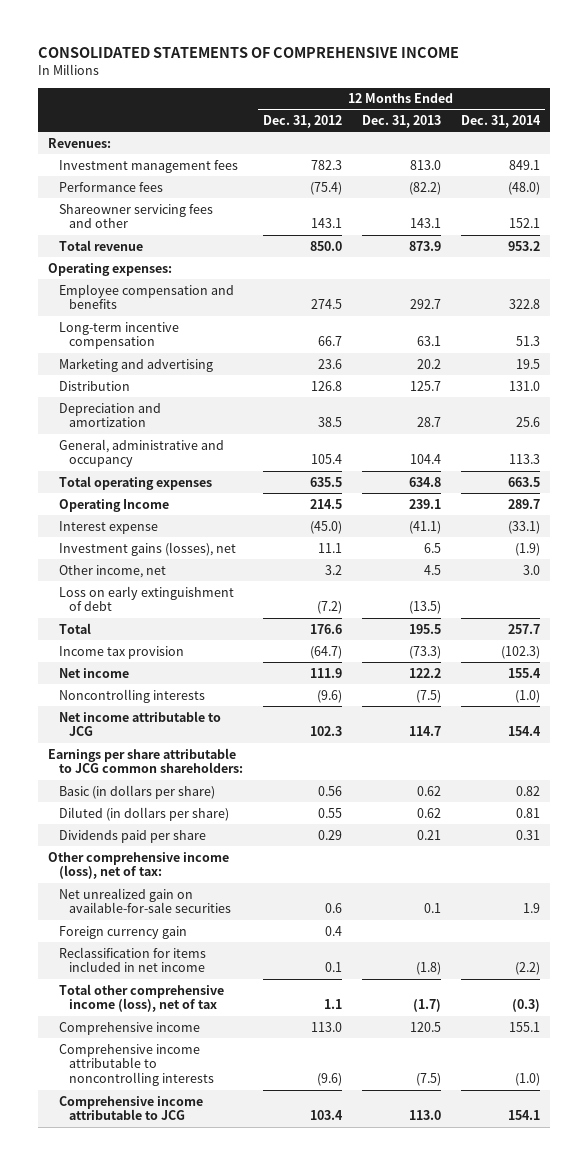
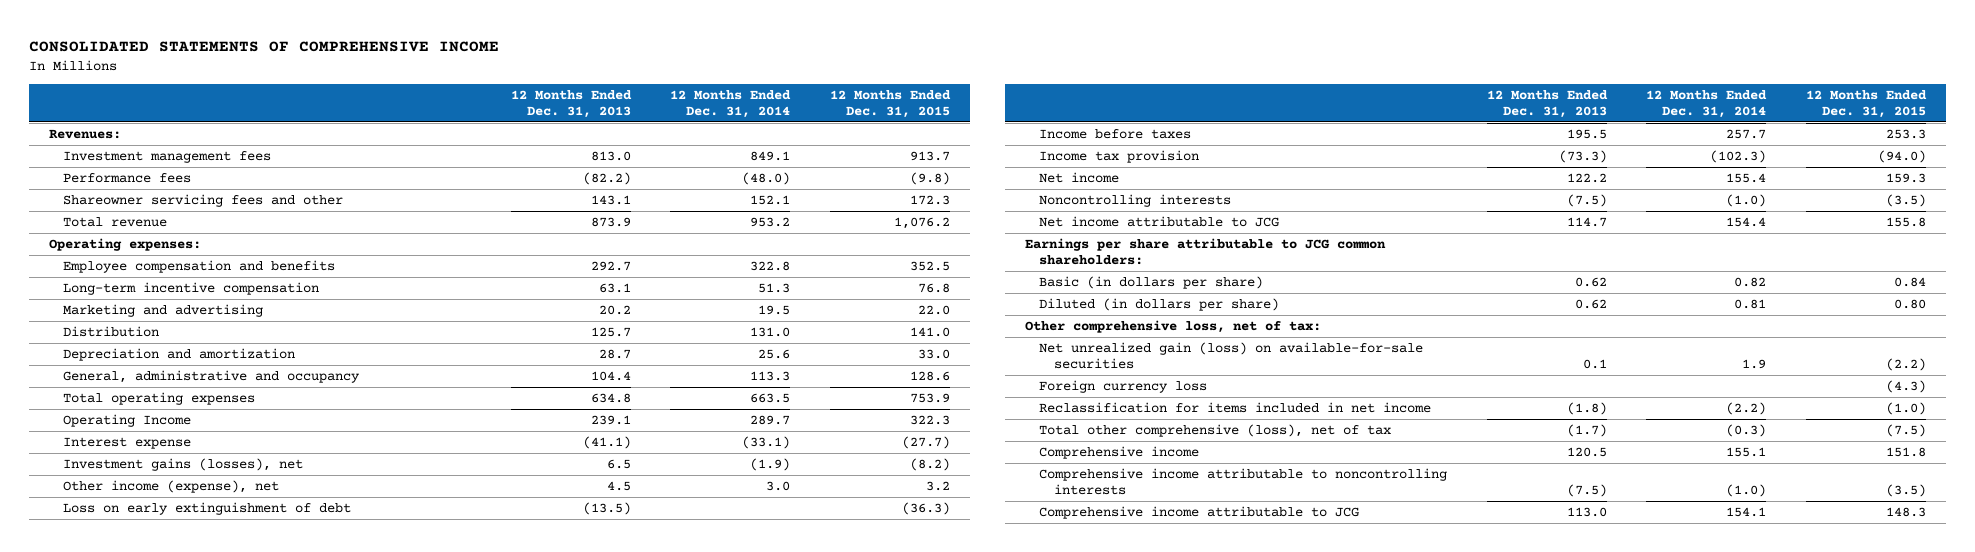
[262,115,342,129] Dec. 31, 2012 -> none
none -> [829,89,951,118] 12 Months Ended Dec. 31, 2015
[58,564,166,578] Other income, net -> [63,480,280,494] Other income (expense), net
[58,622,91,634] Total -> [1039,129,1192,140] Income before taxes
[58,829,206,843] Dividends paid per share -> none
[48,851,230,880] Other comprehensive income (loss), net of tax: -> [1024,320,1321,334] Other comprehensive loss, net of tax:
[58,887,232,914] Net unrealized gain on available-for-sale securities -> [1039,342,1424,370] Net unrealized gain (loss) on available-for-sale securities
[58,925,187,939] Foreign currency gain -> [1039,380,1208,394] Foreign currency loss
[58,983,224,1013] Total other comprehensive income (loss), net of tax -> [1039,424,1392,438] Total other comprehensive (loss), net of tax

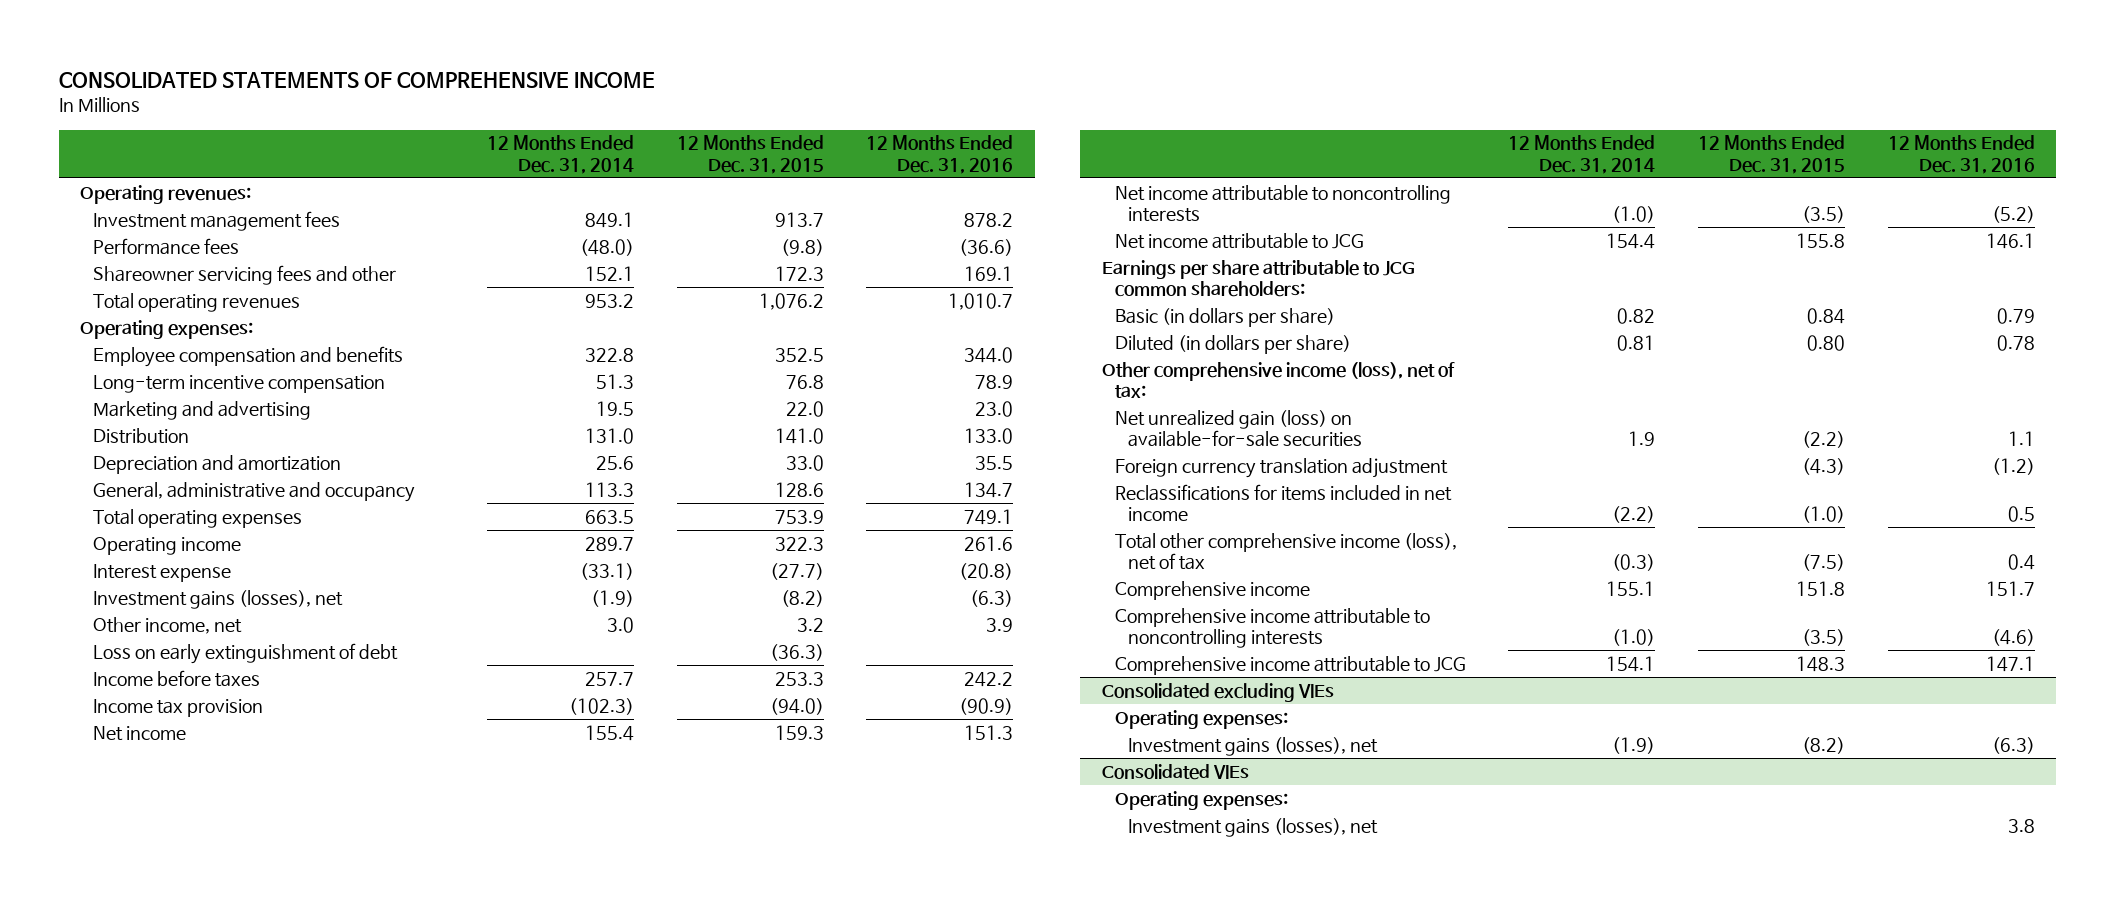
[510,89,632,118] 12 Months Ended Dec. 31, 2013 -> none
none -> [866,135,1014,174] 12 Months Ended Dec. 31, 2016
[48,129,121,140] Revenues: -> [80,184,252,204] Operating revenues:
[63,217,168,228] Total revenue -> [93,292,301,312] Total operating revenues
[63,414,192,428] Operating Income -> [93,536,242,555] Operating income
[63,480,280,494] Other income (expense), net -> [93,616,243,634] Other income, net
[1039,194,1232,208] Noncontrolling interests -> [1114,184,1451,223] Net income attributable to noncontrolling interests
[1024,320,1321,334] Other comprehensive loss, net of tax: -> [1101,361,1455,399] Other comprehensive income (loss), net of tax:
[1039,380,1208,394] Foreign currency loss -> [1114,457,1448,478] Foreign currency translation adjustment
[1039,402,1432,414] Reclassification for items included in net income -> [1114,483,1452,522] Reclassifications for items included in net income
[1039,424,1392,438] Total other comprehensive (loss), net of tax -> [1114,532,1457,571] Total other comprehensive income (loss), net of tax
none -> [1101,682,1334,702] Consolidated excluding VIEs
none -> [1114,709,1288,729] Operating expenses:
none -> [1127,736,1378,756] Investment gains (losses), net
none -> [1101,763,1249,780] Consolidated VIEs
none -> [1114,790,1288,810] Operating expenses:
none -> [1127,817,1378,837] Investment gains (losses), net

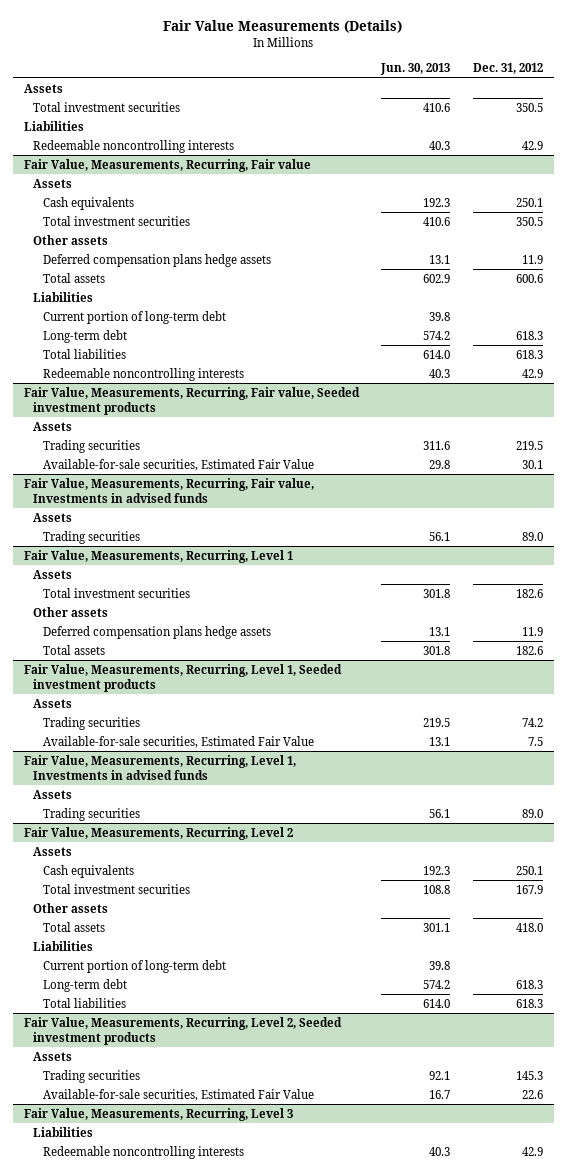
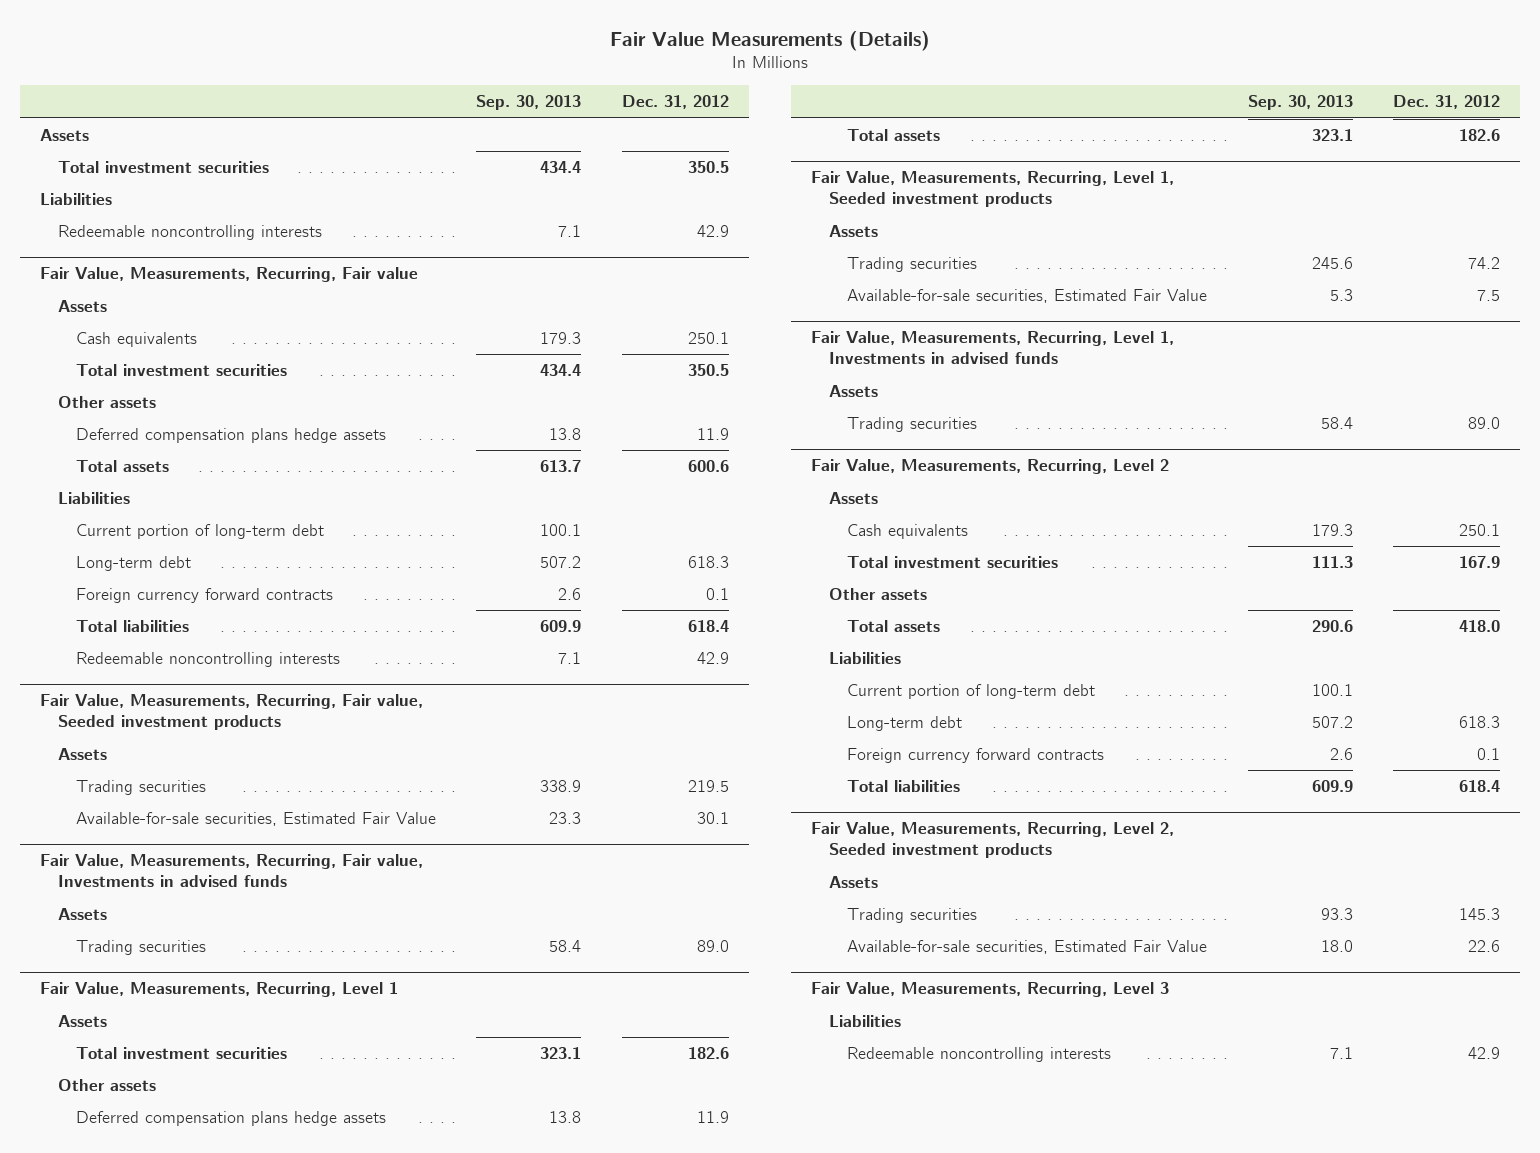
[380,63,451,76] Jun. 30, 2013 -> none
none -> [476,95,582,111] Sep. 30, 2013
none -> [76,587,334,603] Foreign currency forward contracts
[515,349,543,359] 618.3 -> [687,619,729,632] 618.4
none -> [847,747,1105,763] Foreign currency forward contracts
[515,998,543,1008] 618.3 -> [1459,779,1501,792] 618.4

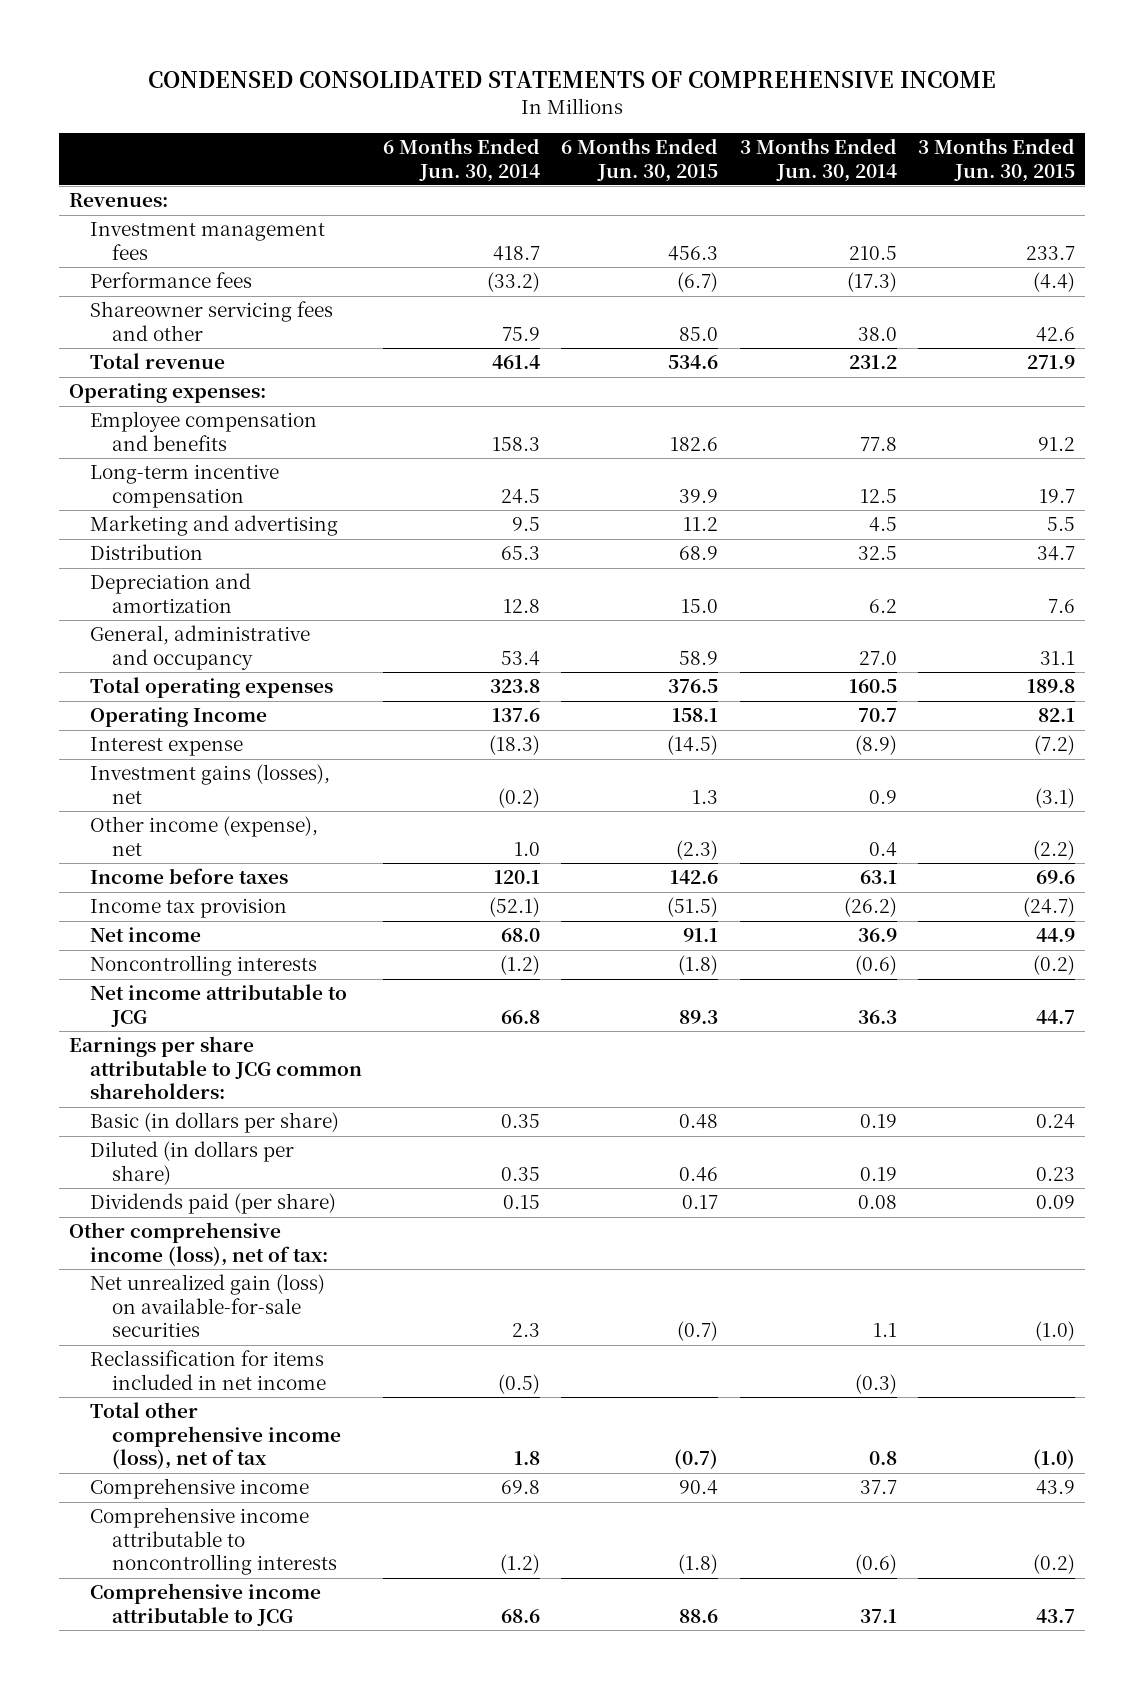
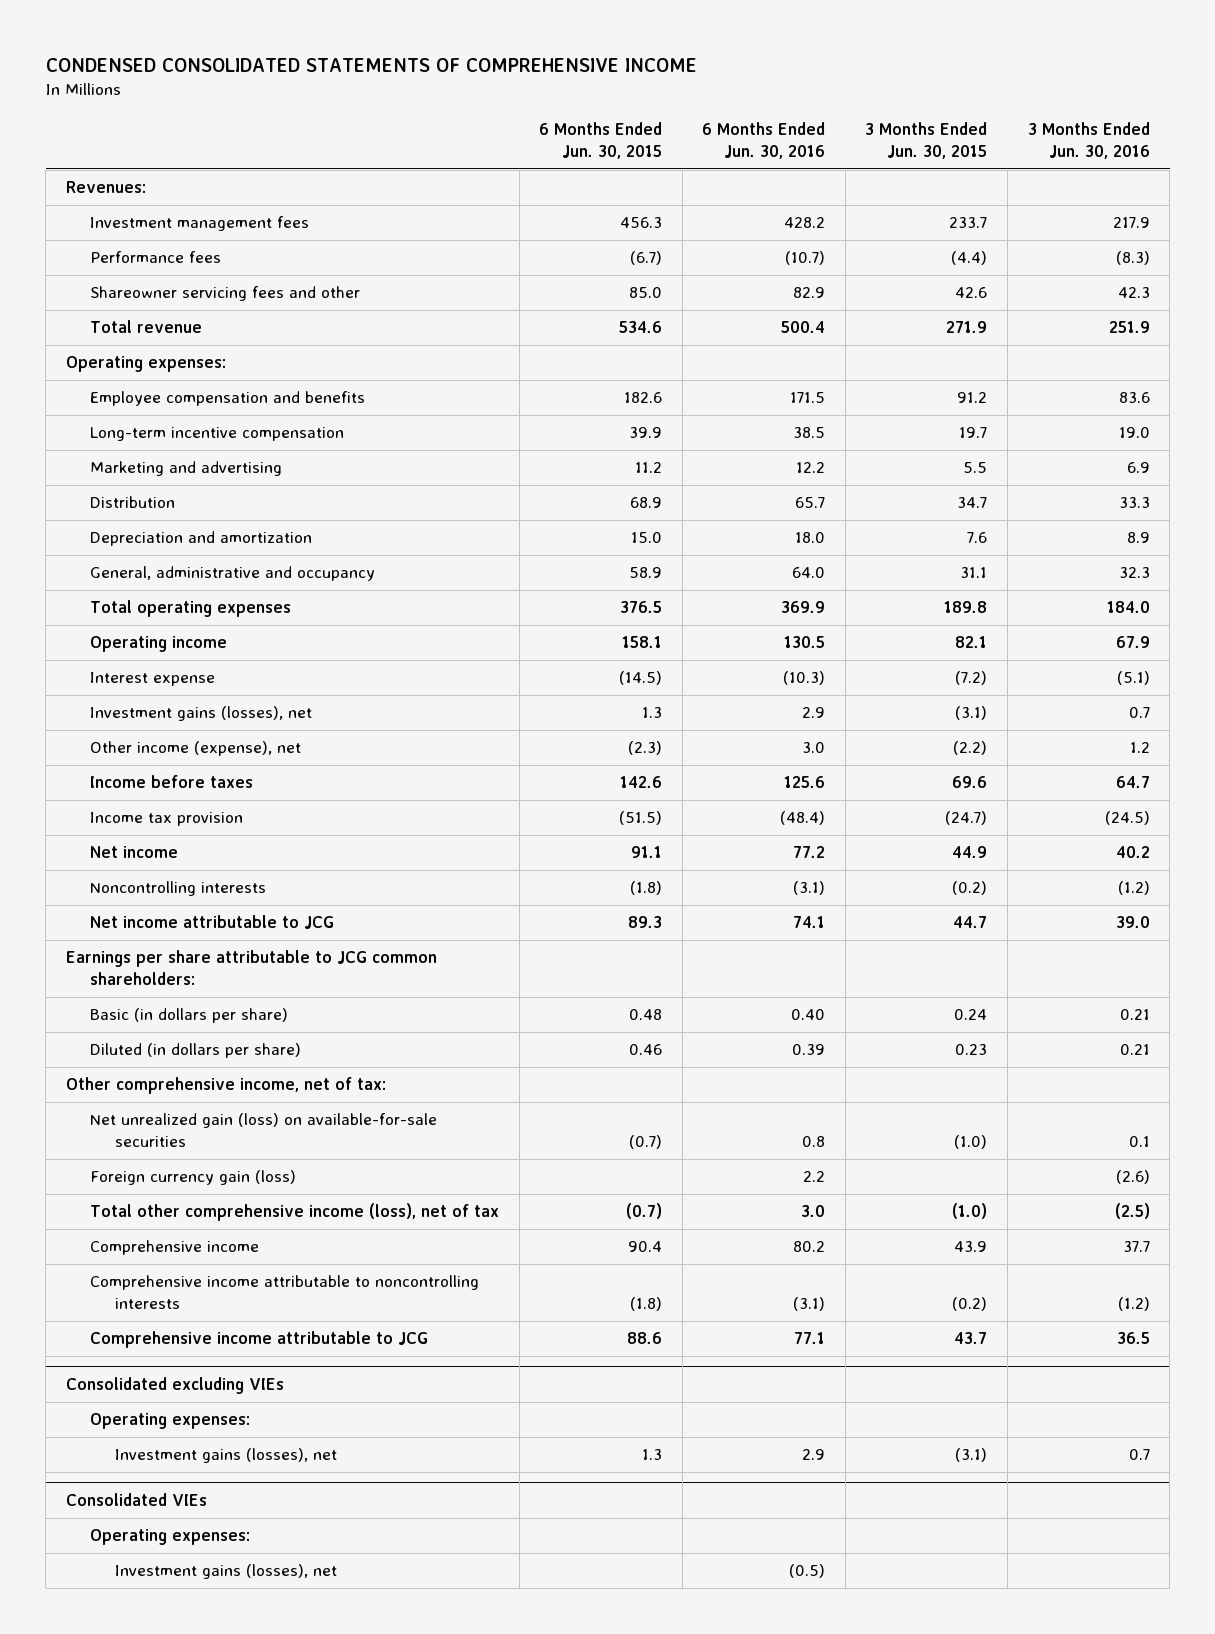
[383,138,541,182] 6 Months Ended Jun. 30, 2014 -> none
[739,138,897,182] 3 Months Ended Jun. 30, 2014 -> none
none -> [702,122,826,160] 6 Months Ended Jun. 30, 2016
none -> [1027,122,1150,160] 3 Months Ended Jun. 30, 2016
[90,707,268,728] Operating Income -> [90,636,228,653] Operating income
[90,1193,337,1215] Dividends paid (per share) -> none
[69,1222,329,1266] Other comprehensive income (loss), net of tax: -> [65,1077,386,1095] Other comprehensive income, net of tax:
[90,1350,326,1390] Reclassification for items included in net income -> none
none -> [90,1170,297,1186] Foreign currency gain (loss)
none -> [65,1377,284,1395] Consolidated excluding VIEs
none -> [90,1413,251,1430] Operating expenses:
none -> [114,1448,337,1464] Investment gains (losses), net
none -> [65,1493,207,1507] Consolidated VIEs
none -> [90,1529,251,1546] Operating expenses:
none -> [114,1564,337,1580] Investment gains (losses), net

